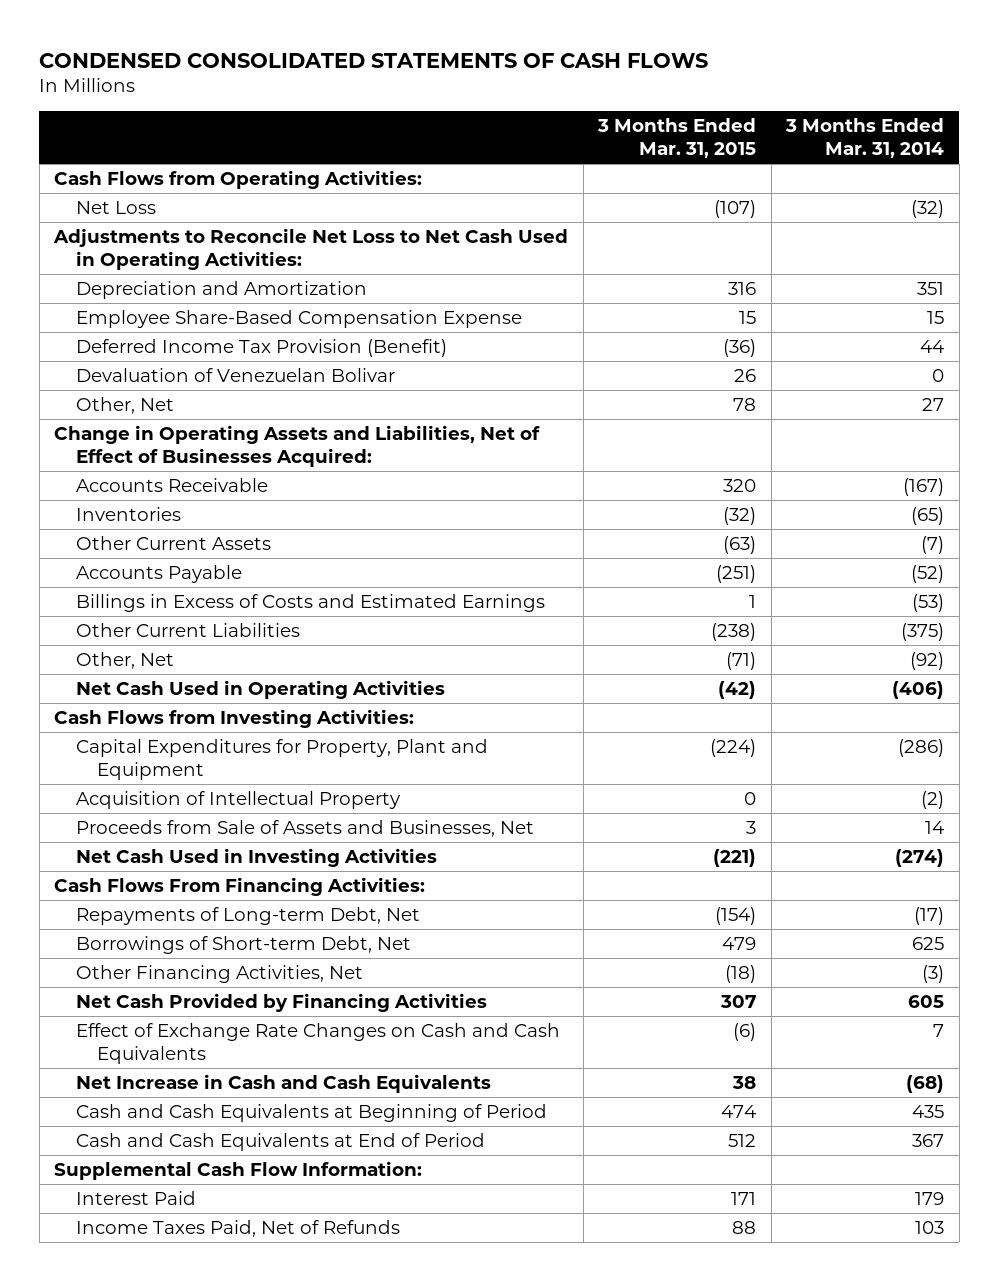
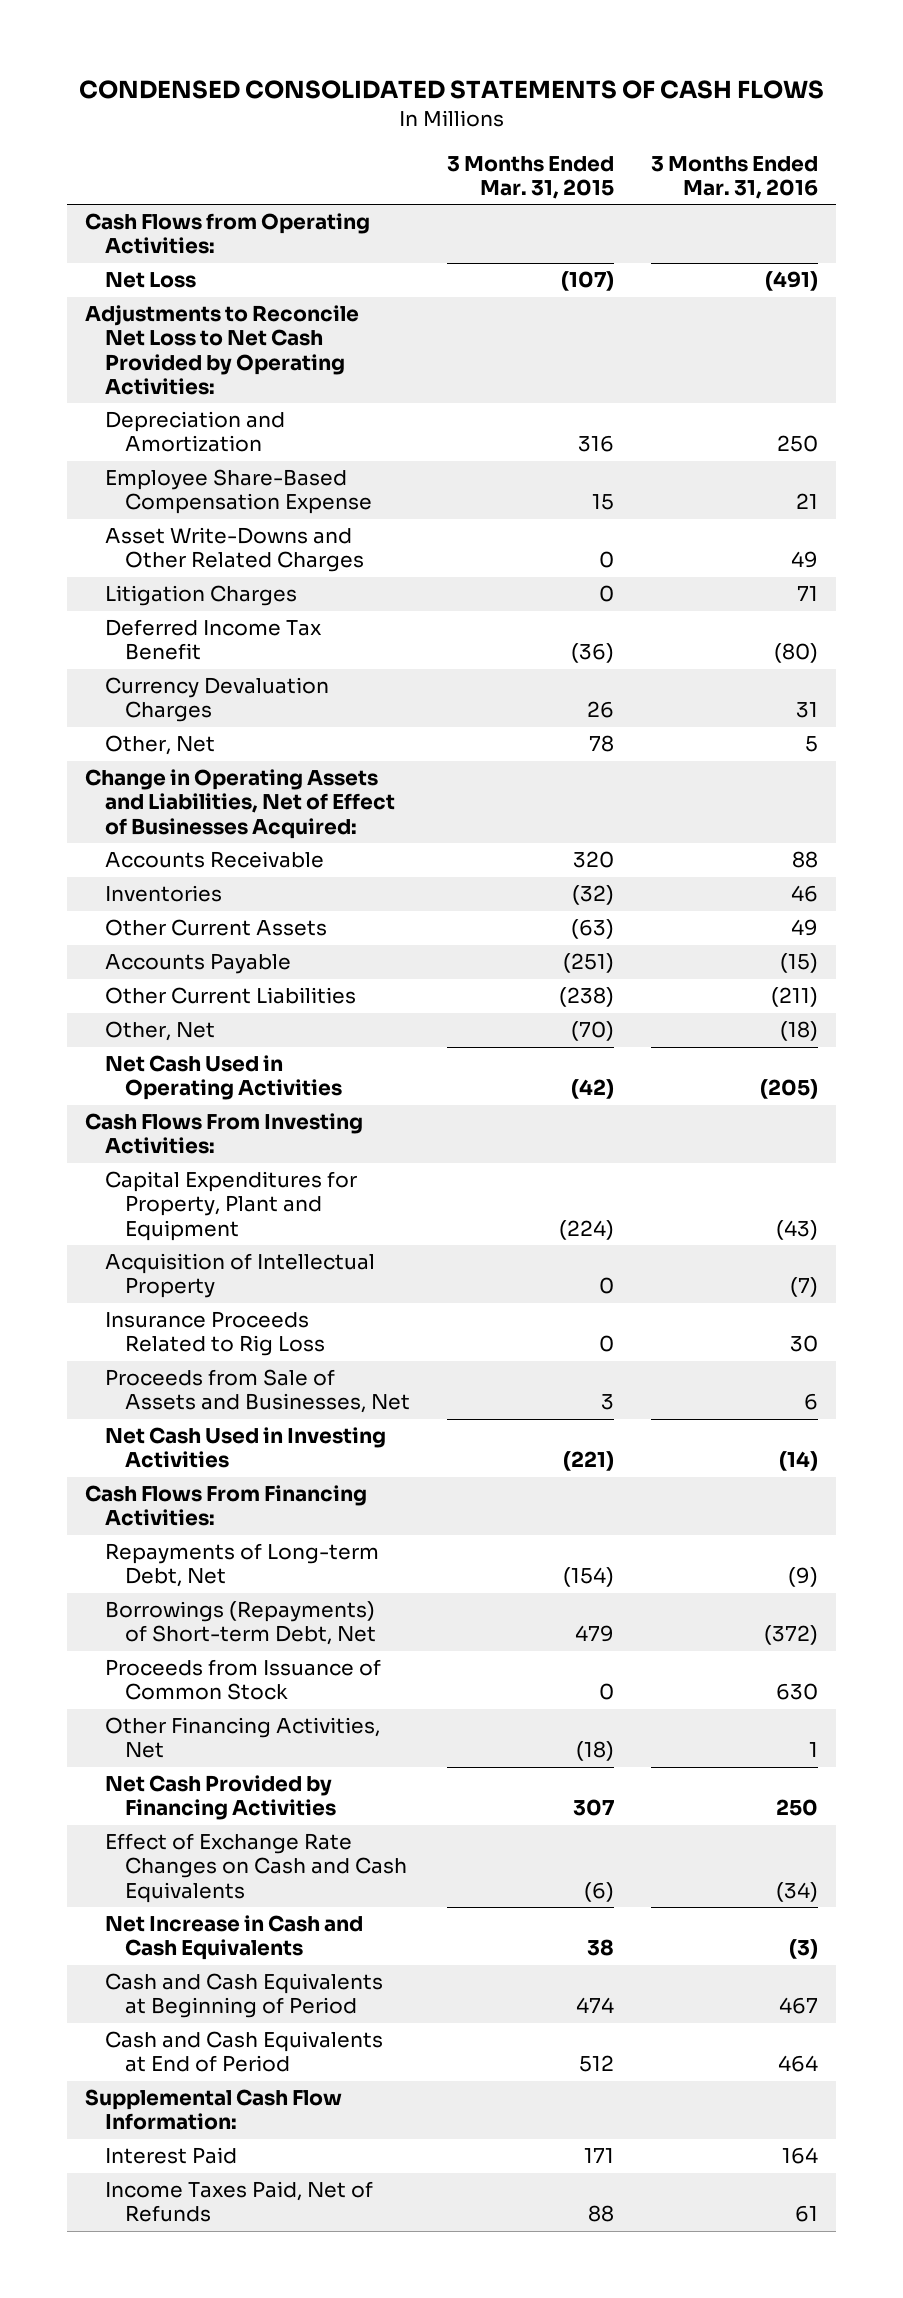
[785,117,945,158] 3 Months Ended Mar. 31, 2014 -> none
none -> [650,155,818,200] 3 Months Ended Mar. 31, 2016
[53,228,569,271] Adjustments to Reconcile Net Loss to Net Cash Used in Operating Activities: -> [85,305,360,395] Adjustments to Reconcile Net Loss to Net Cash Provided by Operating Activities:
none -> [104,527,364,573] Asset Write-Downs and Other Related Charges
none -> [104,585,297,607] Litigation Charges
[75,339,447,358] Deferred Income Tax Provision (Benefit) -> [104,619,322,661] Deferred Income Tax Benefit
[75,368,395,383] Devaluation of Venezuelan Bolivar -> [104,677,329,723] Currency Devaluation Charges
[75,594,545,613] Billings in Excess of Costs and Estimated Earnings -> none
[726,652,757,671] (71) -> [570,1021,614,1042] (70)
[54,709,415,729] Cash Flows from Investing Activities: -> [85,1113,364,1155] Cash Flows From Investing Activities:
none -> [104,1311,325,1357] Insurance Proceeds Related to Rig Loss
[75,936,411,955] Borrowings of Short-term Debt, Net -> [104,1601,376,1646] Borrowings (Repayments) of Short-term Debt, Net
none -> [104,1659,381,1701] Proceeds from Issuance of Common Stock

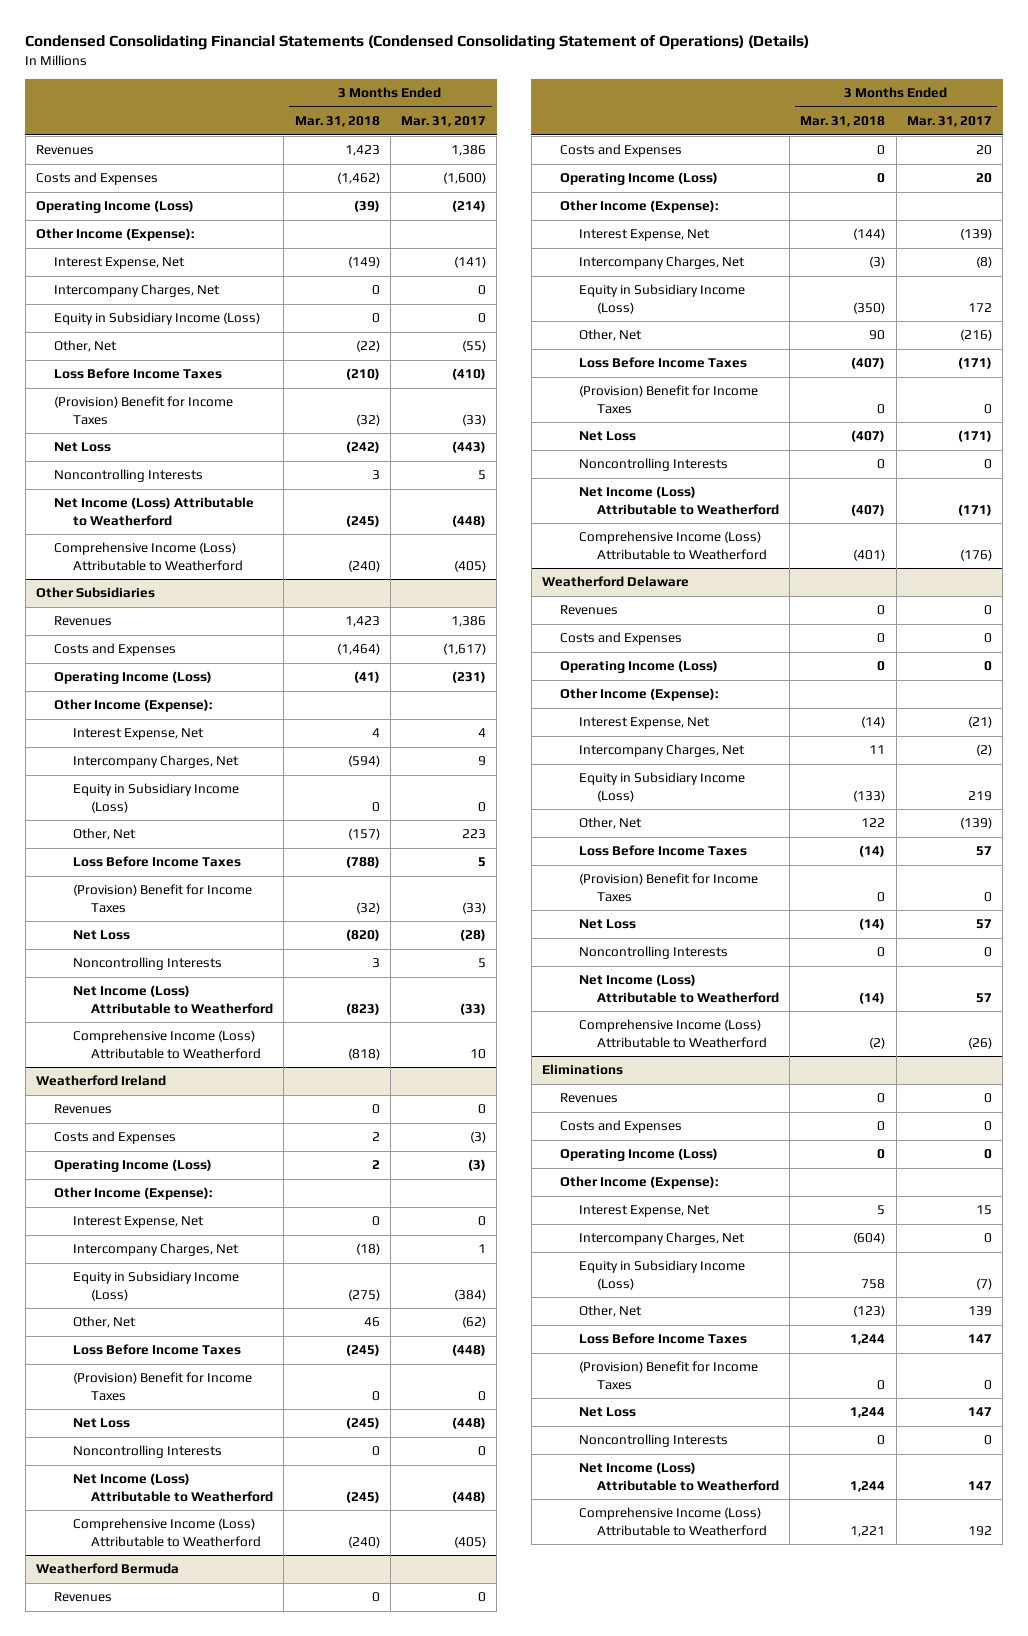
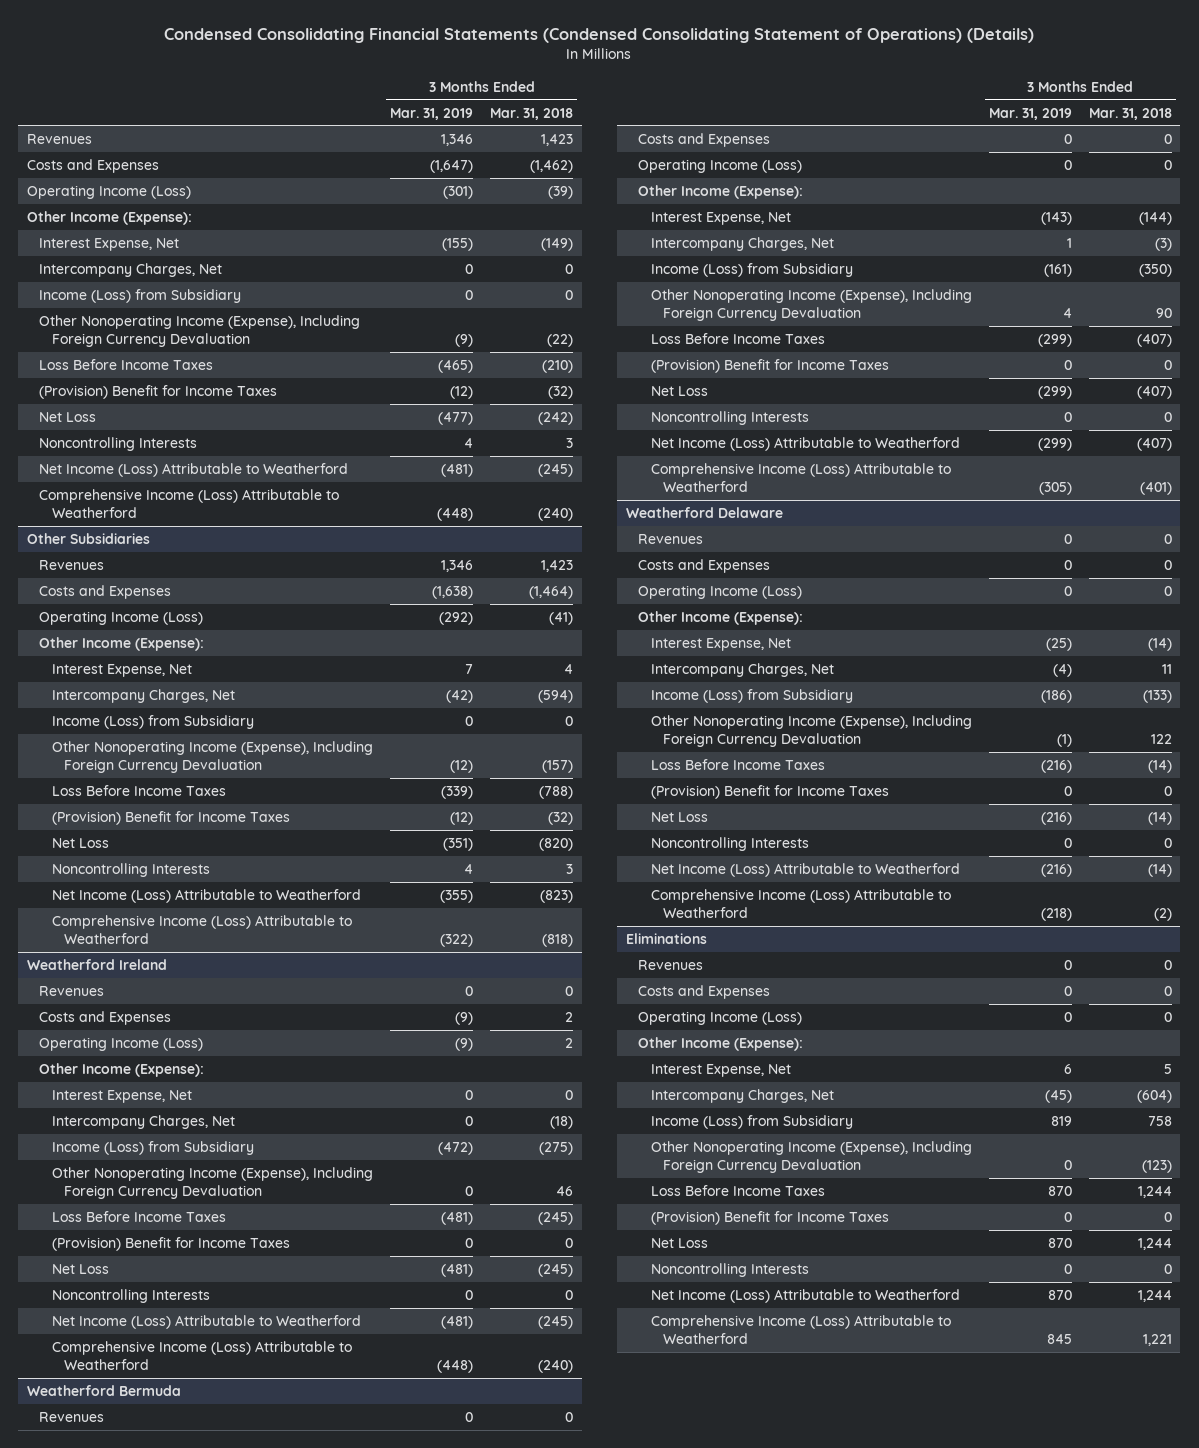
[401,116,487,128] Mar. 31, 2017 -> none
none -> [389,107,473,120] Mar. 31, 2019
[54,312,261,326] Equity in Subsidiary Income (Loss) -> [39,289,242,304] Income (Loss) from Subsidiary
[54,340,118,353] Other, Net -> [39,315,361,348] Other Nonoperating Income (Expense), Including Foreign Currency Devaluation
[72,783,239,813] Equity in Subsidiary Income (Loss) -> [51,715,254,730] Income (Loss) from Subsidiary
[72,828,136,841] Other, Net -> [51,741,373,774] Other Nonoperating Income (Expense), Including Foreign Currency Devaluation
[72,1271,239,1301] Equity in Subsidiary Income (Loss) -> [51,1141,254,1156] Income (Loss) from Subsidiary
[72,1316,136,1329] Other, Net -> [51,1167,373,1200] Other Nonoperating Income (Expense), Including Foreign Currency Devaluation
[578,284,745,314] Equity in Subsidiary Income (Loss) -> [650,263,853,278] Income (Loss) from Subsidiary
[578,329,642,342] Other, Net -> [650,289,972,322] Other Nonoperating Income (Expense), Including Foreign Currency Devaluation
[578,772,745,802] Equity in Subsidiary Income (Loss) -> [650,689,853,704] Income (Loss) from Subsidiary
[578,817,642,830] Other, Net -> [650,715,972,748] Other Nonoperating Income (Expense), Including Foreign Currency Devaluation
[578,1260,745,1290] Equity in Subsidiary Income (Loss) -> [650,1115,853,1130] Income (Loss) from Subsidiary
[578,1305,642,1318] Other, Net -> [650,1141,972,1174] Other Nonoperating Income (Expense), Including Foreign Currency Devaluation

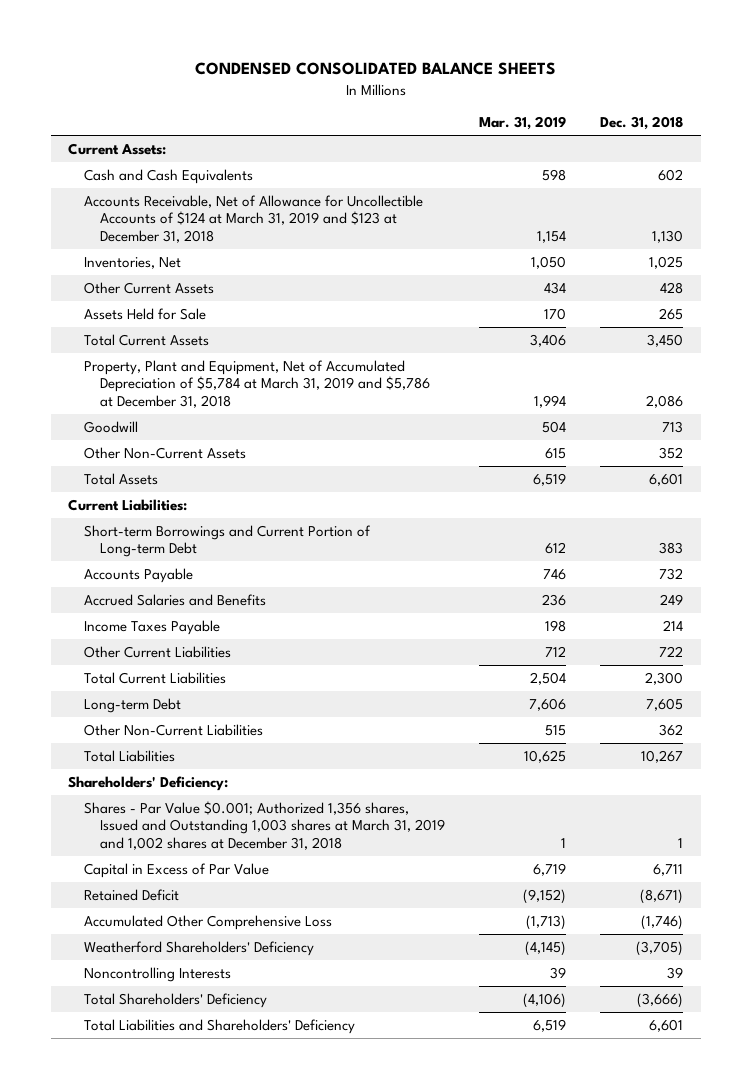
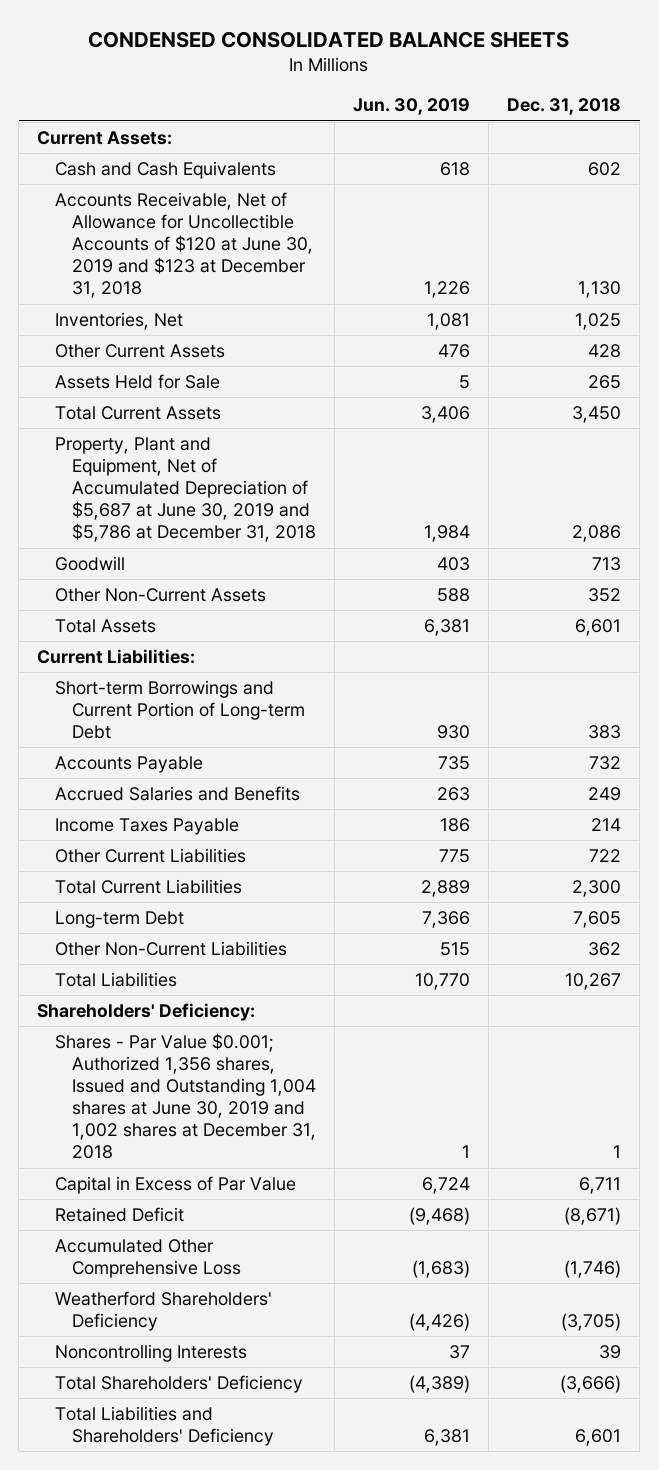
[479,116,567,131] Mar. 31, 2019 -> none
none -> [353,98,471,116] Jun. 30, 2019
[84,194,424,244] Accounts Receivable, Net of Allowance for Uncollectible Accounts of $124 at March 31, 2019 and $123 at December 31, 2018 -> [54,191,314,299] Accounts Receivable, Net of Allowance for Uncollectible Accounts of $120 at June 30, 2019 and $123 at December 31, 2018
[84,359,430,409] Property, Plant and Equipment, Net of Accumulated Depreciation of $5,784 at March 31, 2019 and $5,786 at December 31, 2018 -> [54,436,317,543] Property, Plant and Equipment, Net of Accumulated Depreciation of $5,687 at June 30, 2019 and $5,786 at December 31, 2018
[84,800,445,851] Shares - Par Value $0.001; Authorized 1,356 shares, Issued and Outstanding 1,003 shares at March 31, 2019 and 1,002 shares at December 31, 2018 -> [54,1032,317,1160] Shares - Par Value $0.001; Authorized 1,356 shares, Issued and Outstanding 1,004 shares at June 30, 2019 and 1,002 shares at December 31, 2018

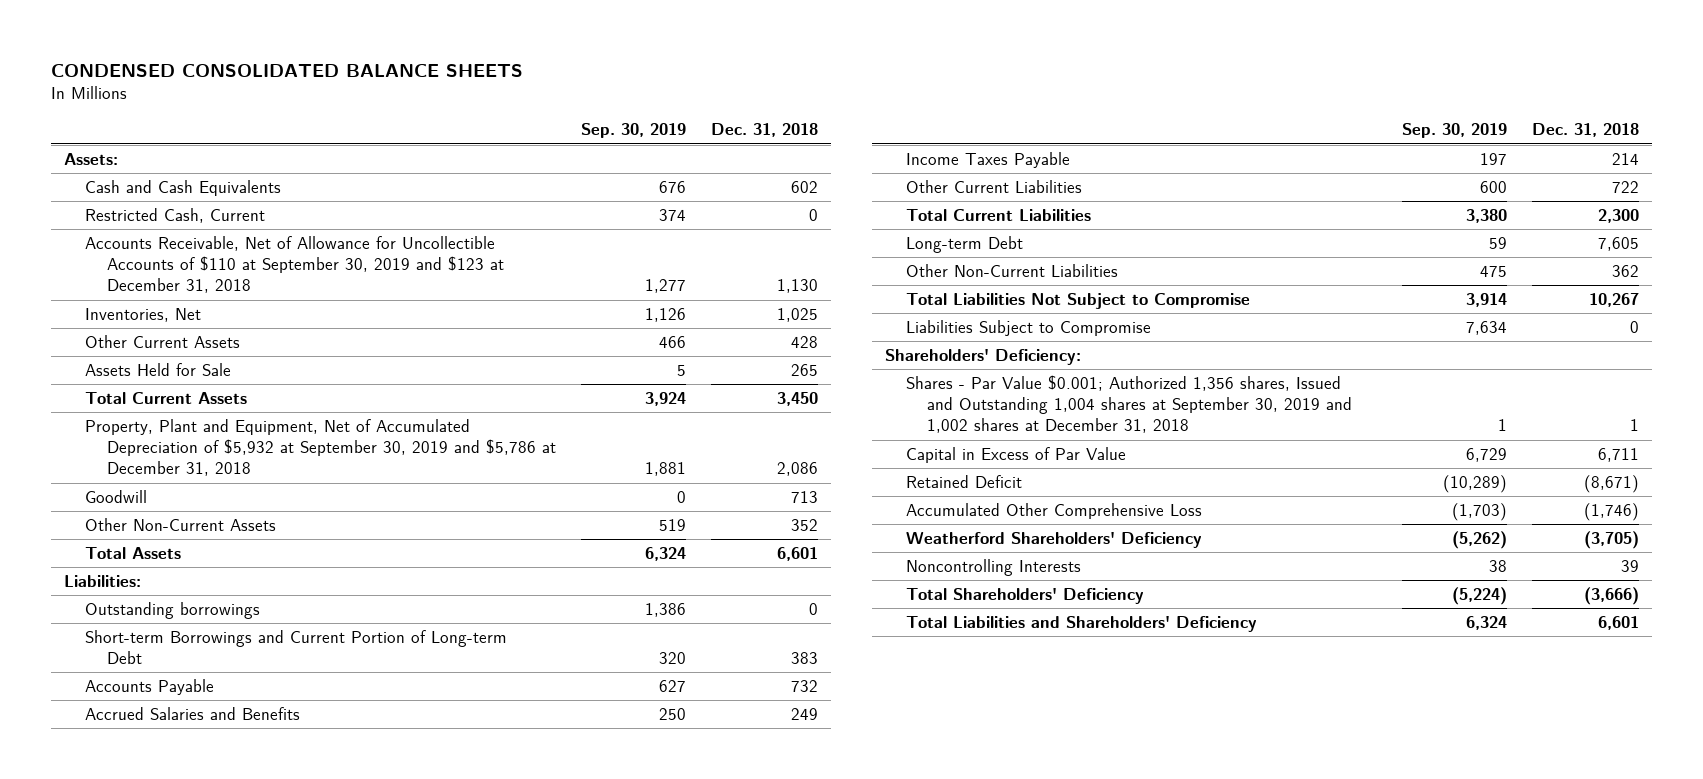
[353,98,471,116] Jun. 30, 2019 -> none
none -> [580,123,686,139] Sep. 30, 2019
[37,130,173,145] Current Assets: -> [64,152,119,165] Assets:
none -> [85,207,266,223] Restricted Cash, Current
[54,191,314,299] Accounts Receivable, Net of Allowance for Uncollectible Accounts of $120 at June 30, 2019 and $123 at December 31, 2018 -> [85,235,504,294] Accounts Receivable, Net of Allowance for Uncollectible Accounts of $110 at September 30, 2019 and $123 at December 31, 2018
[54,436,317,543] Property, Plant and Equipment, Net of Accumulated Depreciation of $5,687 at June 30, 2019 and $5,786 at December 31, 2018 -> [85,418,556,477] Property, Plant and Equipment, Net of Accumulated Depreciation of $5,932 at September 30, 2019 and $5,786 at December 31, 2018
[37,648,196,664] Current Liabilities: -> [64,574,142,587] Liabilities:
none -> [85,601,261,619] Outstanding borrowings
[54,971,177,987] Total Liabilities -> [906,292,1251,309] Total Liabilities Not Subject to Compromise
none -> [906,319,1152,336] Liabilities Subject to Compromise
[54,1032,317,1160] Shares - Par Value $0.001; Authorized 1,356 shares, Issued and Outstanding 1,004 shares at June 30, 2019 and 1,002 shares at December 31, 2018 -> [906,374,1353,434] Shares - Par Value $0.001; Authorized 1,356 shares, Issued and Outstanding 1,004 shares at September 30, 2019 and 1,002 shares at December 31, 2018

